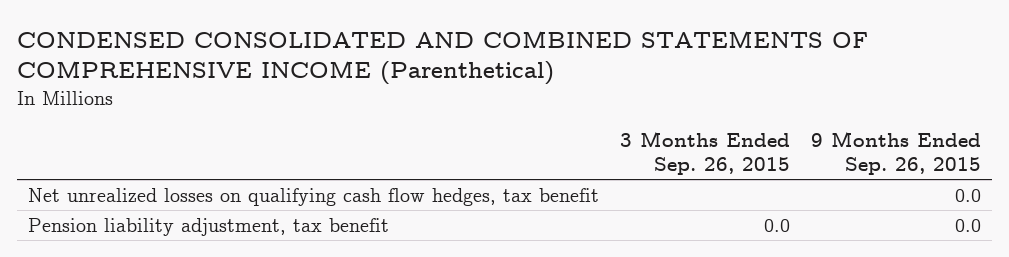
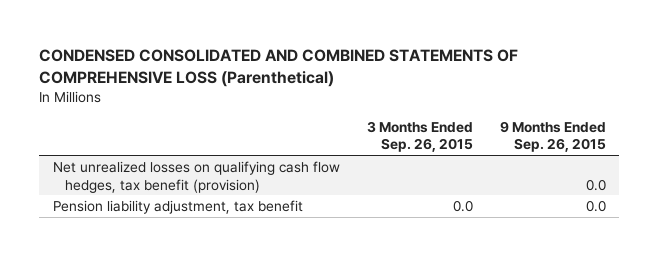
[17,30,869,86] CONDENSED CONSOLIDATED AND COMBINED STATEMENTS OF COMPREHENSIVE INCOME (Parenthetical) -> [39,49,519,87] CONDENSED CONSOLIDATED AND COMBINED STATEMENTS OF COMPREHENSIVE LOSS (Parenthetical)
[27,187,599,206] Net unrealized losses on qualifying cash flow hedges, tax benefit -> [52,160,340,193] Net unrealized losses on qualifying cash flow hedges, tax benefit (provision)

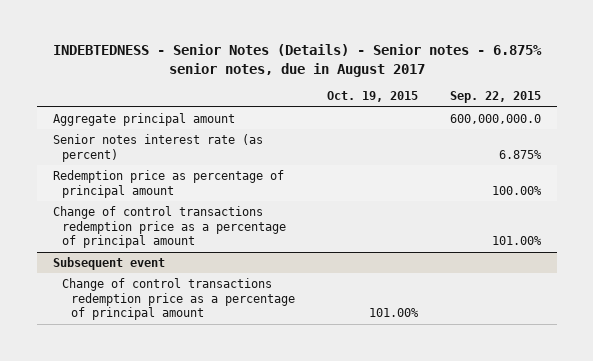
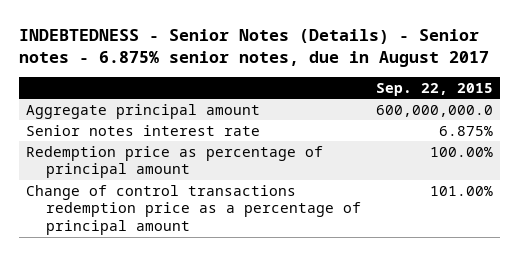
[326,91,418,103] Oct. 19, 2015 -> none
[52,133,263,162] Senior notes interest rate (as percent) -> [25,124,260,136] Senior notes interest rate
[52,256,165,270] Subsequent event -> none
[61,277,295,321] Change of control transactions redemption price as a percentage of principal amount -> none

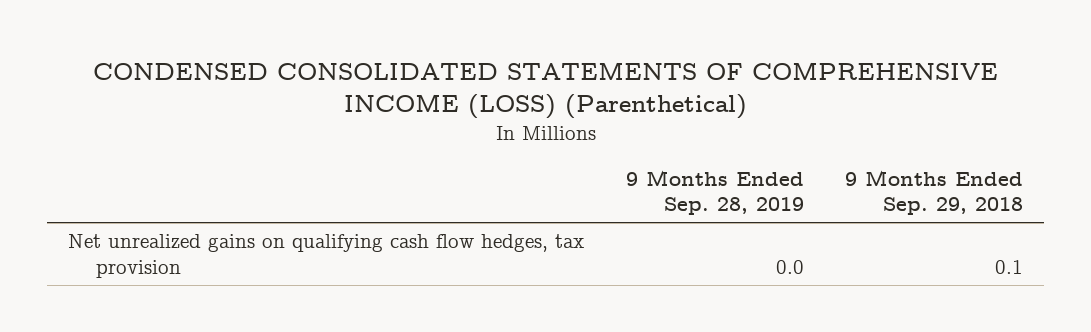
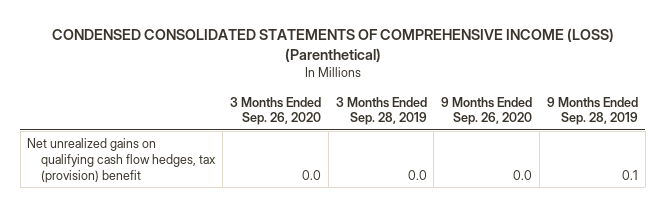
[845,169,1024,216] 9 Months Ended Sep. 29, 2018 -> none
none -> [229,96,321,126] 3 Months Ended Sep. 26, 2020
none -> [335,96,427,126] 3 Months Ended Sep. 28, 2019
none -> [441,96,533,126] 9 Months Ended Sep. 26, 2020
[68,234,585,278] Net unrealized gains on qualifying cash flow hedges, tax provision -> [27,137,217,183] Net unrealized gains on qualifying cash flow hedges, tax (provision) benefit
[775,259,804,274] 0.0 -> [622,169,639,180] 0.1

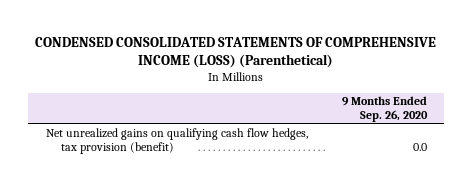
[229,96,321,126] 3 Months Ended Sep. 26, 2020 -> none
[335,96,427,126] 3 Months Ended Sep. 28, 2019 -> none
[547,96,639,126] 9 Months Ended Sep. 28, 2019 -> none
[27,137,217,183] Net unrealized gains on qualifying cash flow hedges, tax (provision) benefit -> [45,128,308,155] Net unrealized gains on qualifying cash flow hedges, tax provision (benefit)

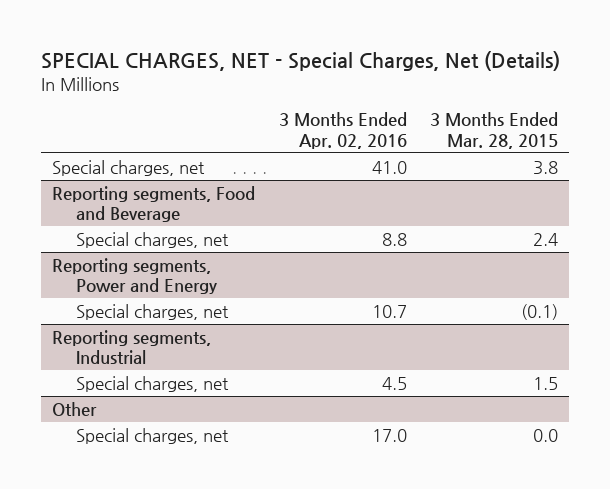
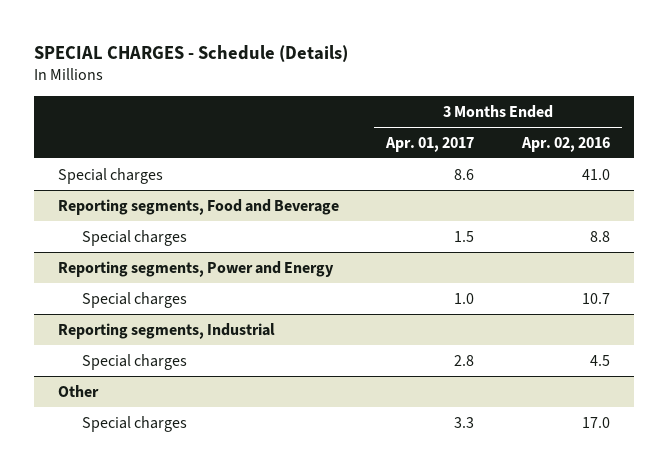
[40,50,560,71] SPECIAL CHARGES, NET - Special Charges, Net (Details) -> [33,44,348,62] SPECIAL CHARGES - Schedule (Details)
[429,112,558,150] 3 Months Ended Mar. 28, 2015 -> none
none -> [385,136,475,152] Apr. 01, 2017
[52,159,206,176] Special charges, net -> [57,167,163,184] Special charges
[76,231,230,248] Special charges, net -> [82,229,188,246] Special charges
[76,303,230,320] Special charges, net -> [82,291,188,308] Special charges
[76,375,230,392] Special charges, net -> [82,353,188,370] Special charges
[76,427,230,444] Special charges, net -> [82,415,188,432] Special charges

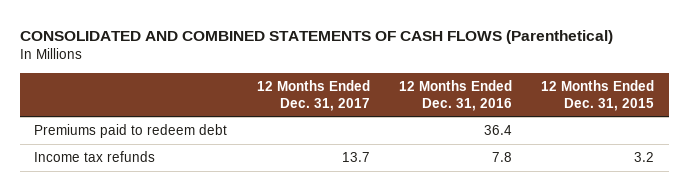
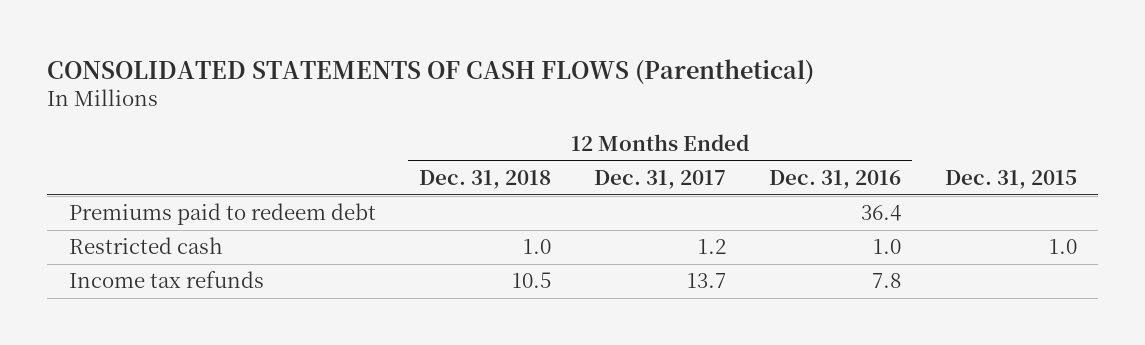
[19,29,613,44] CONSOLIDATED AND COMBINED STATEMENTS OF CASH FLOWS (Parenthetical) -> [46,58,814,84] CONSOLIDATED STATEMENTS OF CASH FLOWS (Parenthetical)
[541,80,655,111] 12 Months Ended Dec. 31, 2015 -> none
none -> [418,169,551,189] Dec. 31, 2018
none -> [944,169,1077,189] Dec. 31, 2015
none -> [68,237,223,255] Restricted cash

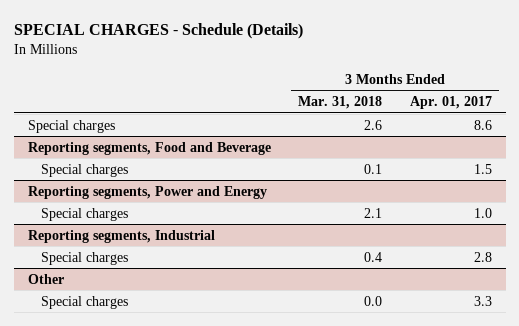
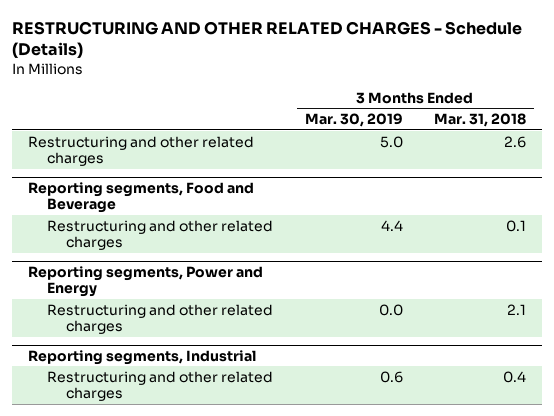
[13,23,303,40] SPECIAL CHARGES - Schedule (Details) -> [12,20,523,59] RESTRUCTURING AND OTHER RELATED CHARGES - Schedule (Details)
[409,96,492,110] Apr. 01, 2017 -> none
none -> [304,113,403,128] Mar. 30, 2019
[27,119,115,133] Special charges -> [27,135,254,167] Restructuring and other related charges
[41,163,129,177] Special charges -> [47,219,274,251] Restructuring and other related charges
[41,207,129,221] Special charges -> [47,303,274,335] Restructuring and other related charges
[27,273,64,284] Other -> none
[41,295,129,309] Special charges -> none
[41,251,129,265] Special charges -> [47,370,274,402] Restructuring and other related charges

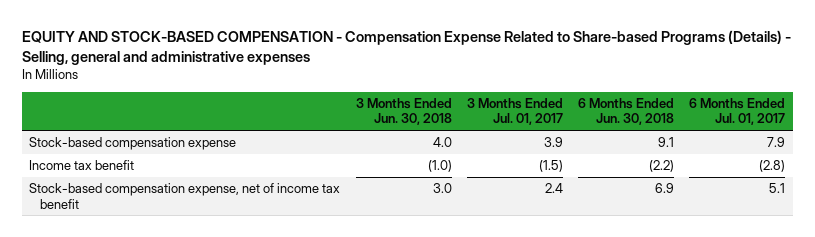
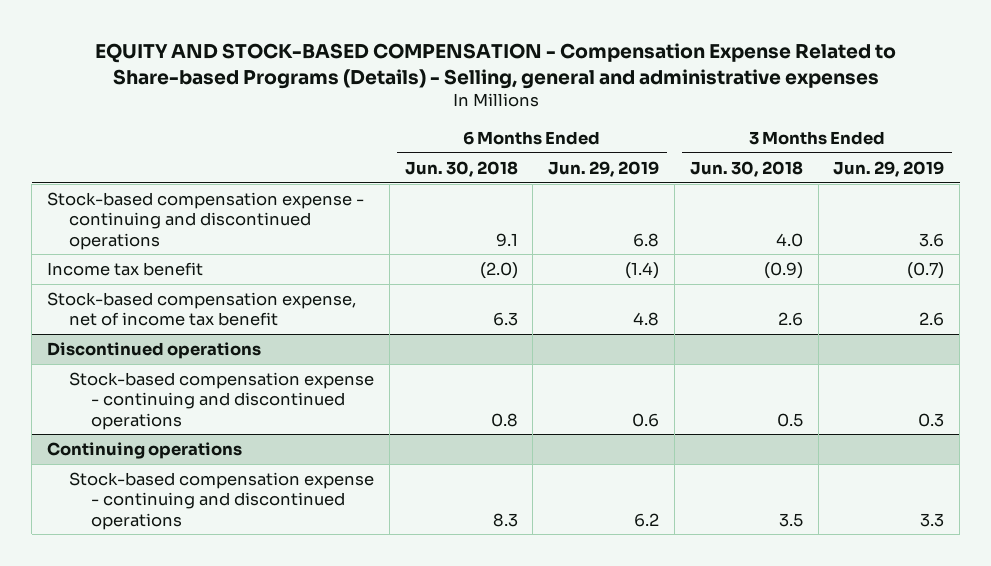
[466,97,563,126] 3 Months Ended Jul. 01, 2017 -> none
[689,97,786,126] 6 Months Ended Jul. 01, 2017 -> none
none -> [548,160,660,177] Jun. 29, 2019
none -> [833,160,945,177] Jun. 29, 2019
[29,137,237,151] Stock-based compensation expense -> [47,191,365,250] Stock-based compensation expense - continuing and discontinued operations
[427,160,452,173] (1.0) -> [763,261,803,279] (0.9)
[648,160,674,173] (2.2) -> [479,261,518,279] (2.0)
[432,183,452,194] 3.0 -> [777,312,803,327] 2.6
[654,183,674,194] 6.9 -> [492,312,518,327] 6.3
none -> [47,341,262,359] Discontinued operations
none -> [69,371,375,430] Stock-based compensation expense - continuing and discontinued operations
none -> [47,441,243,459] Continuing operations
none -> [69,471,375,530] Stock-based compensation expense - continuing and discontinued operations

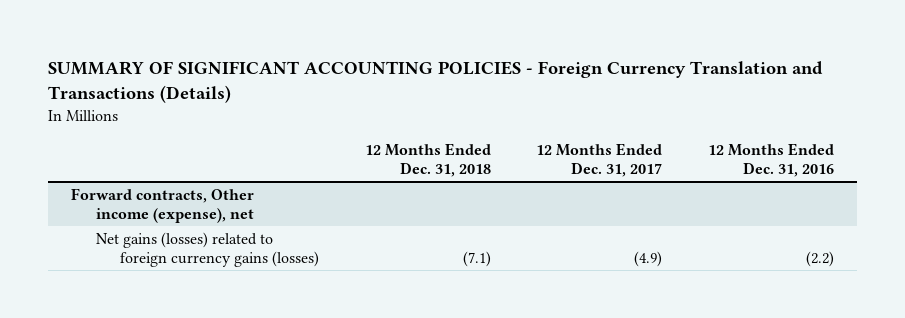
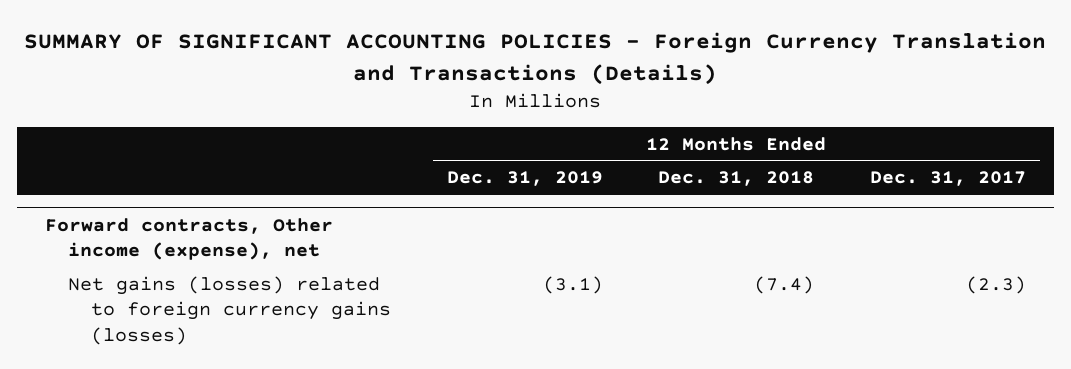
[708,142,835,177] 12 Months Ended Dec. 31, 2016 -> none
none -> [446,171,603,187] Dec. 31, 2019
[462,250,491,267] (7.1) -> [754,275,815,294] (7.4)
[634,250,663,267] (4.9) -> [966,275,1027,294] (2.3)

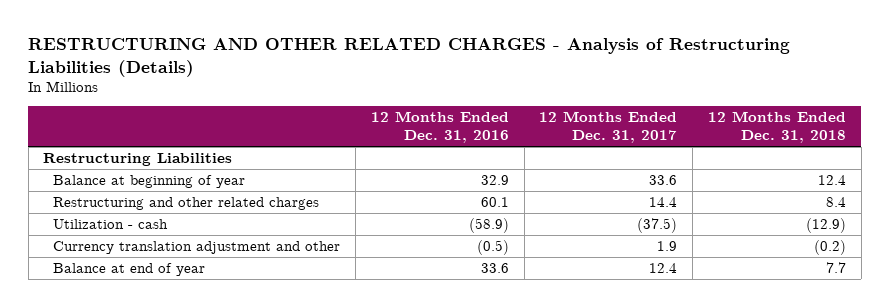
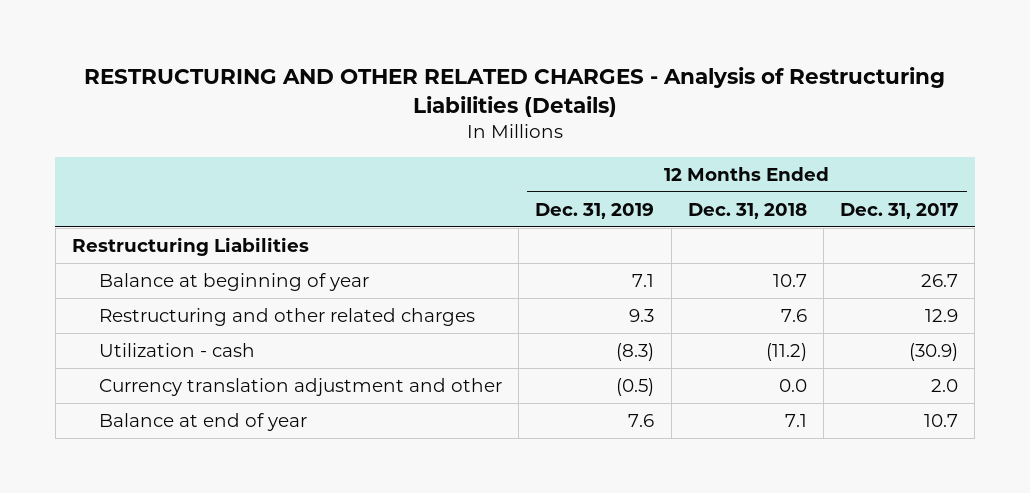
[370,111,509,144] 12 Months Ended Dec. 31, 2016 -> none
none -> [535,202,655,219] Dec. 31, 2019
[649,174,678,185] 33.6 -> [921,273,959,287] 26.7
[817,174,846,185] 12.4 -> [772,273,807,287] 10.7
[649,196,678,207] 14.4 -> [925,308,959,322] 12.9
[825,196,846,207] 8.4 -> [780,308,807,322] 7.6
[637,217,678,233] (37.5) -> [909,342,959,361] (30.9)
[805,217,846,233] (12.9) -> [765,342,807,361] (11.2)
[657,240,678,251] 1.9 -> [931,378,959,392] 2.0
[813,239,846,255] (0.2) -> [778,378,807,392] 0.0
[649,262,678,273] 12.4 -> [924,413,959,427] 10.7
[825,261,846,273] 7.7 -> [784,413,807,427] 7.1

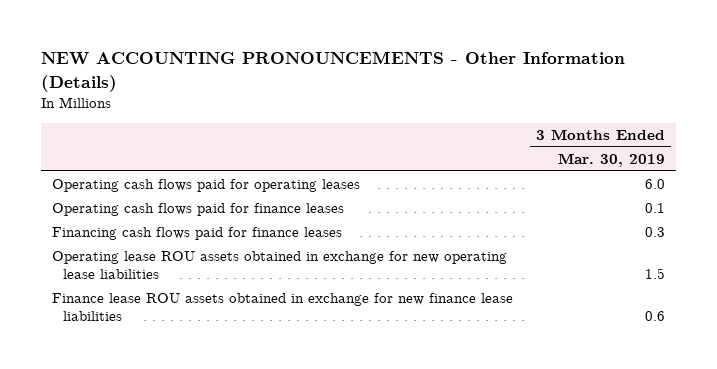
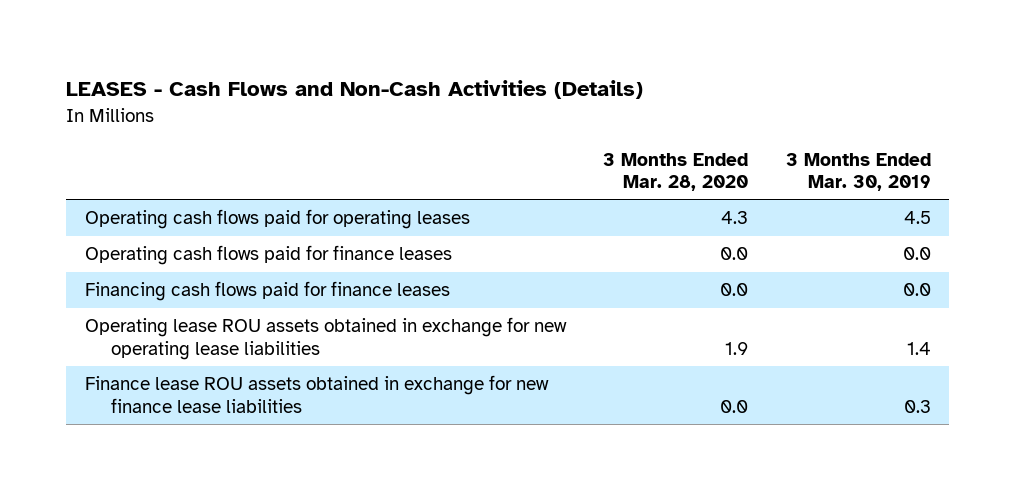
[41,51,626,92] NEW ACCOUNTING PRONOUNCEMENTS - Other Information (Details) -> [66,80,644,100] LEASES - Cash Flows and Non-Cash Activities (Details)
none -> [603,152,749,192] 3 Months Ended Mar. 28, 2020
[645,179,666,190] 6.0 -> [903,211,931,225] 4.5
[645,203,666,214] 0.1 -> [902,247,931,261] 0.0
[645,227,666,238] 0.3 -> [902,283,931,297] 0.0
[645,267,666,279] 1.5 -> [906,341,931,355] 1.4
[645,310,666,321] 0.6 -> [903,399,931,413] 0.3

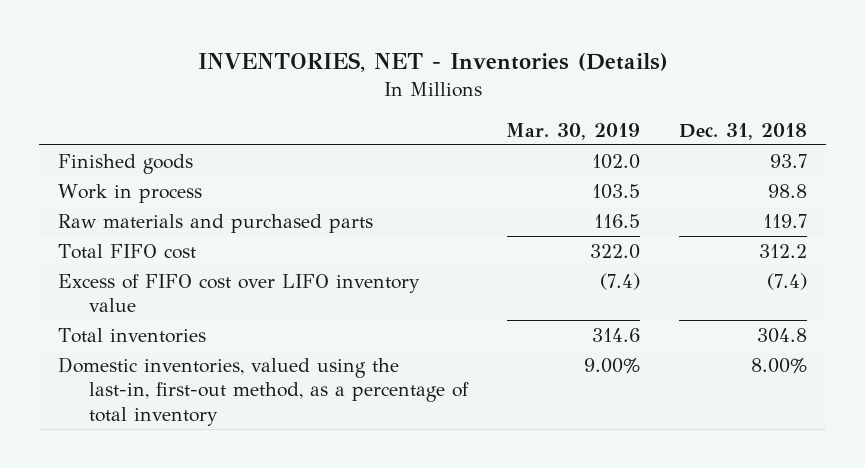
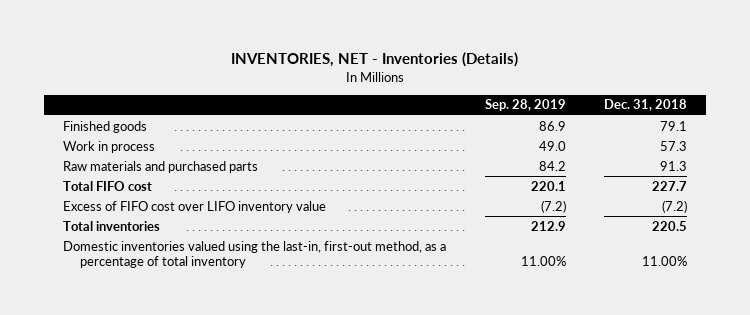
[506,122,641,140] Mar. 30, 2019 -> none
none -> [484,99,566,112] Sep. 28, 2019
[769,153,807,168] 93.7 -> [660,120,688,131] 79.1
[767,183,807,198] 98.8 -> [660,140,688,151] 57.3
[762,213,807,228] 119.7 -> [660,160,688,171] 91.3
[758,243,807,258] 312.2 -> [652,180,688,191] 227.7
[766,272,807,290] (7.4) -> [662,199,688,213] (7.2)
[756,327,807,343] 304.8 -> [652,220,688,231] 220.5
[58,356,470,426] Domestic inventories, valued using the last-in, first-out method, as a percentage of total inventory -> [63,240,447,268] Domestic inventories valued using the last-in, first-out method, as a percentage of total inventory
[750,357,807,373] 8.00% -> [642,255,688,266] 11.00%

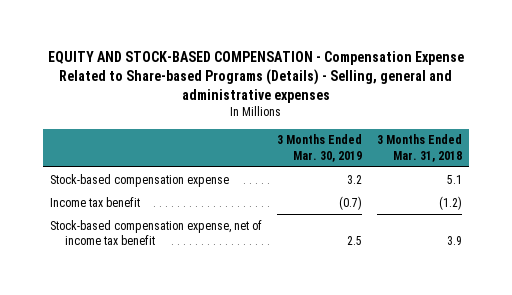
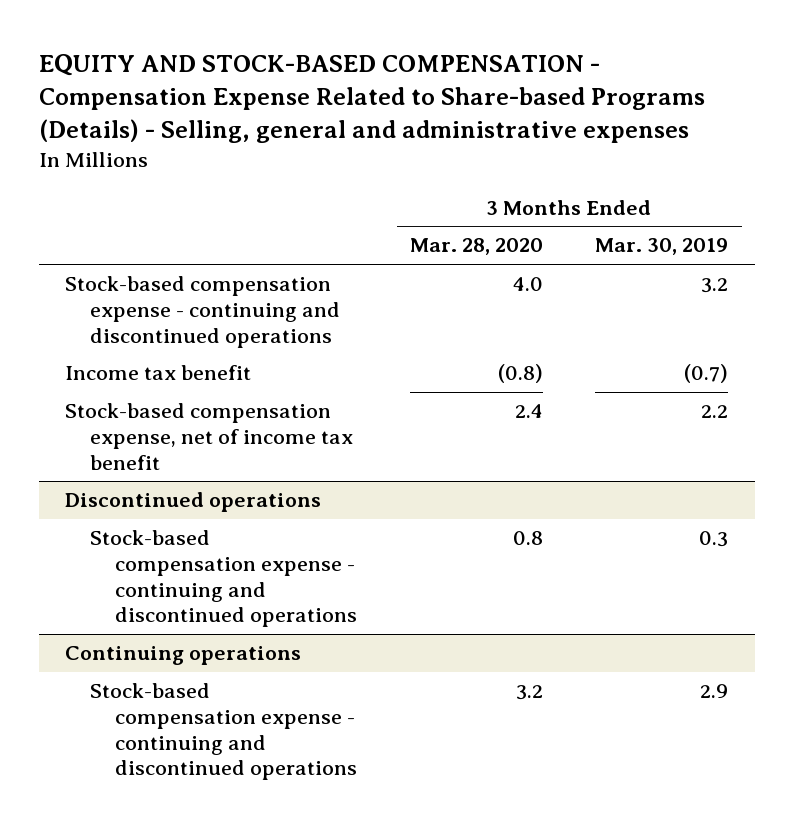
[376,134,462,162] 3 Months Ended Mar. 31, 2018 -> none
none -> [409,238,543,256] Mar. 28, 2020
[50,173,230,187] Stock-based compensation expense -> [65,276,341,348] Stock-based compensation expense - continuing and discontinued operations
[346,236,362,246] 2.5 -> [701,405,729,419] 2.2
none -> [65,492,322,513] Discontinued operations
none -> [90,530,358,628] Stock-based compensation expense - continuing and discontinued operations
none -> [65,646,302,666] Continuing operations
none -> [90,683,358,781] Stock-based compensation expense - continuing and discontinued operations

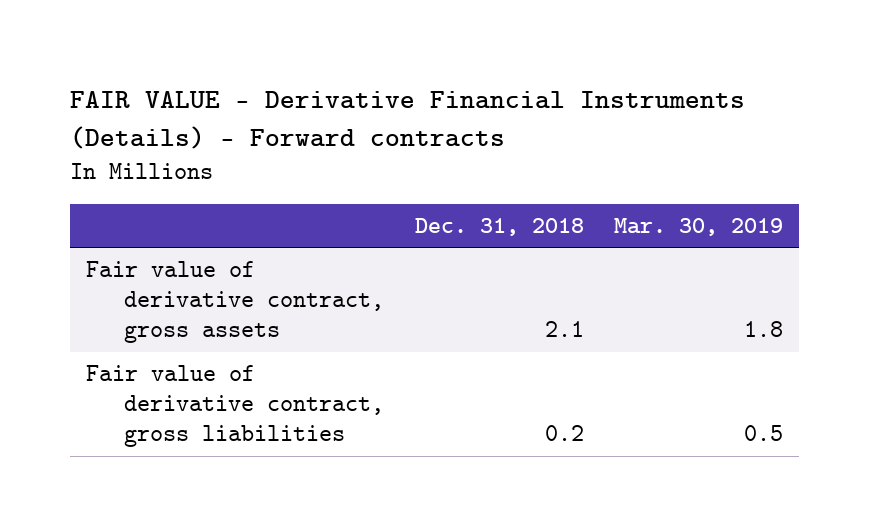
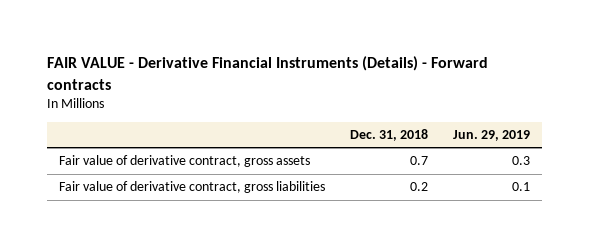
[614,217,784,236] Mar. 30, 2019 -> none
none -> [452,129,530,141] Jun. 29, 2019
[544,321,584,338] 2.1 -> [410,156,429,166] 0.7

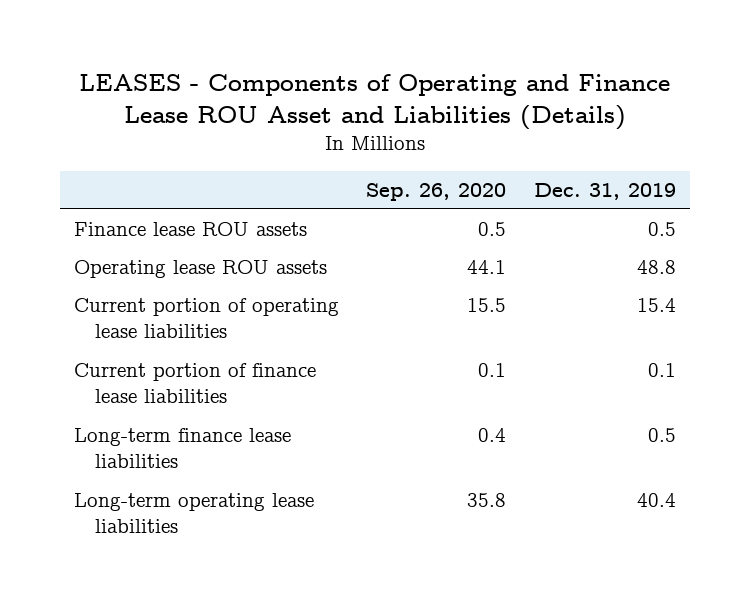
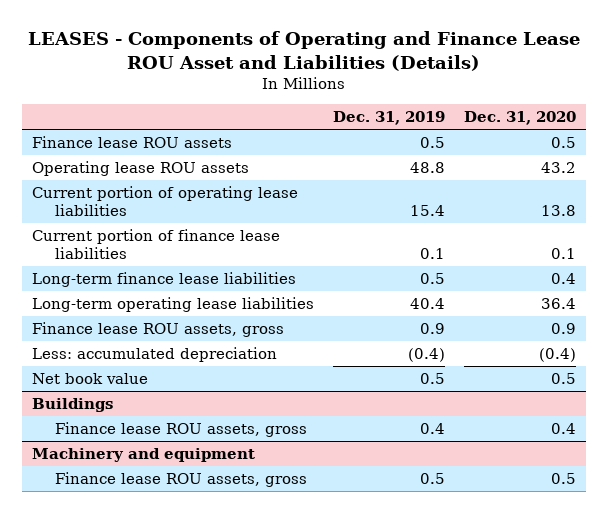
[366,182,507,201] Sep. 26, 2020 -> none
none -> [463,111,576,126] Dec. 31, 2020
none -> [31,322,284,338] Finance lease ROU assets, gross
none -> [31,347,277,363] Less: accumulated depreciation
none -> [31,373,148,385] Net book value
none -> [31,398,113,413] Buildings
none -> [54,422,307,438] Finance lease ROU assets, gross
none -> [31,448,255,463] Machinery and equipment
none -> [54,472,307,488] Finance lease ROU assets, gross

